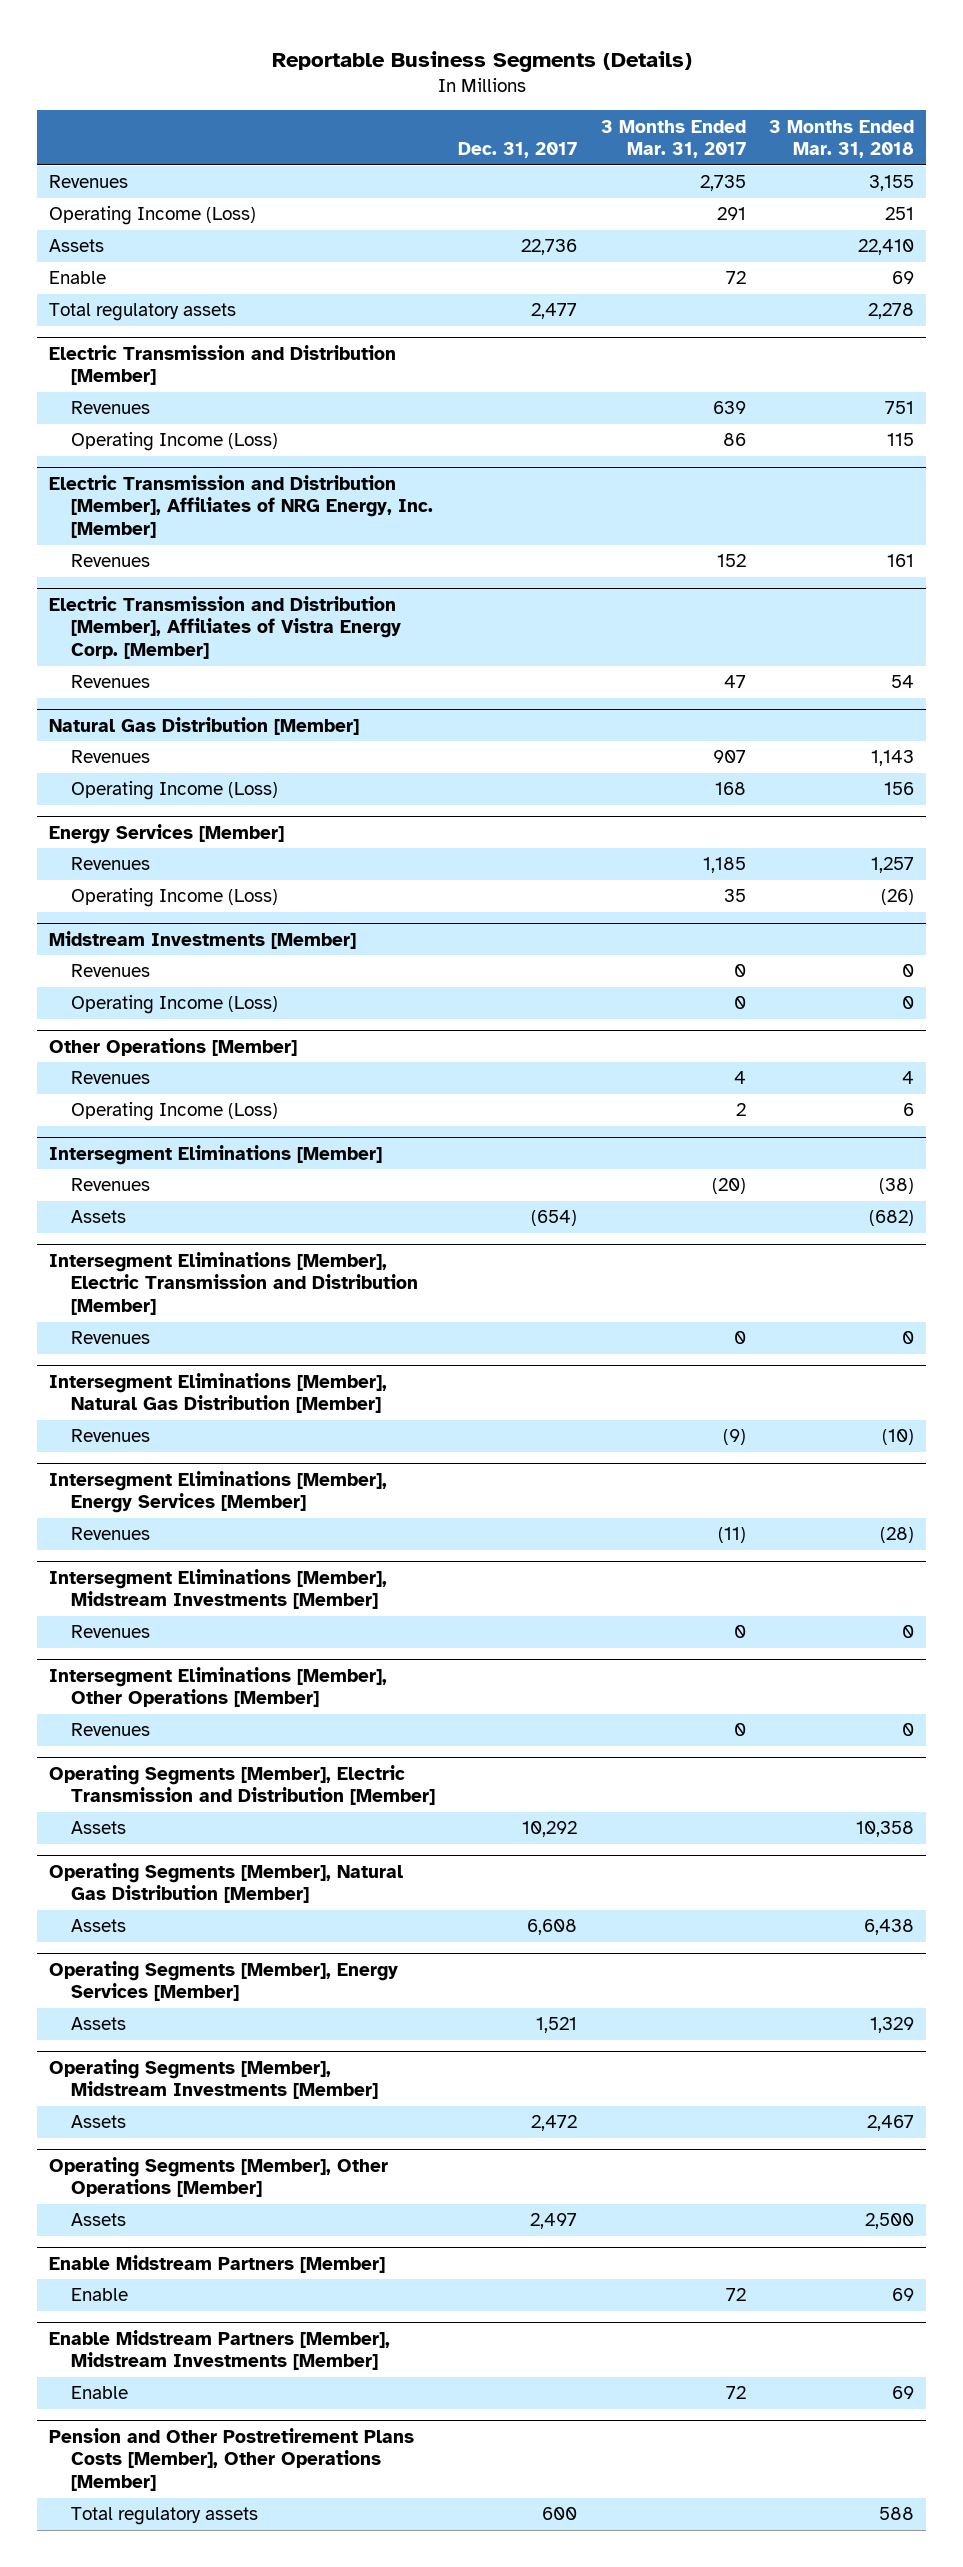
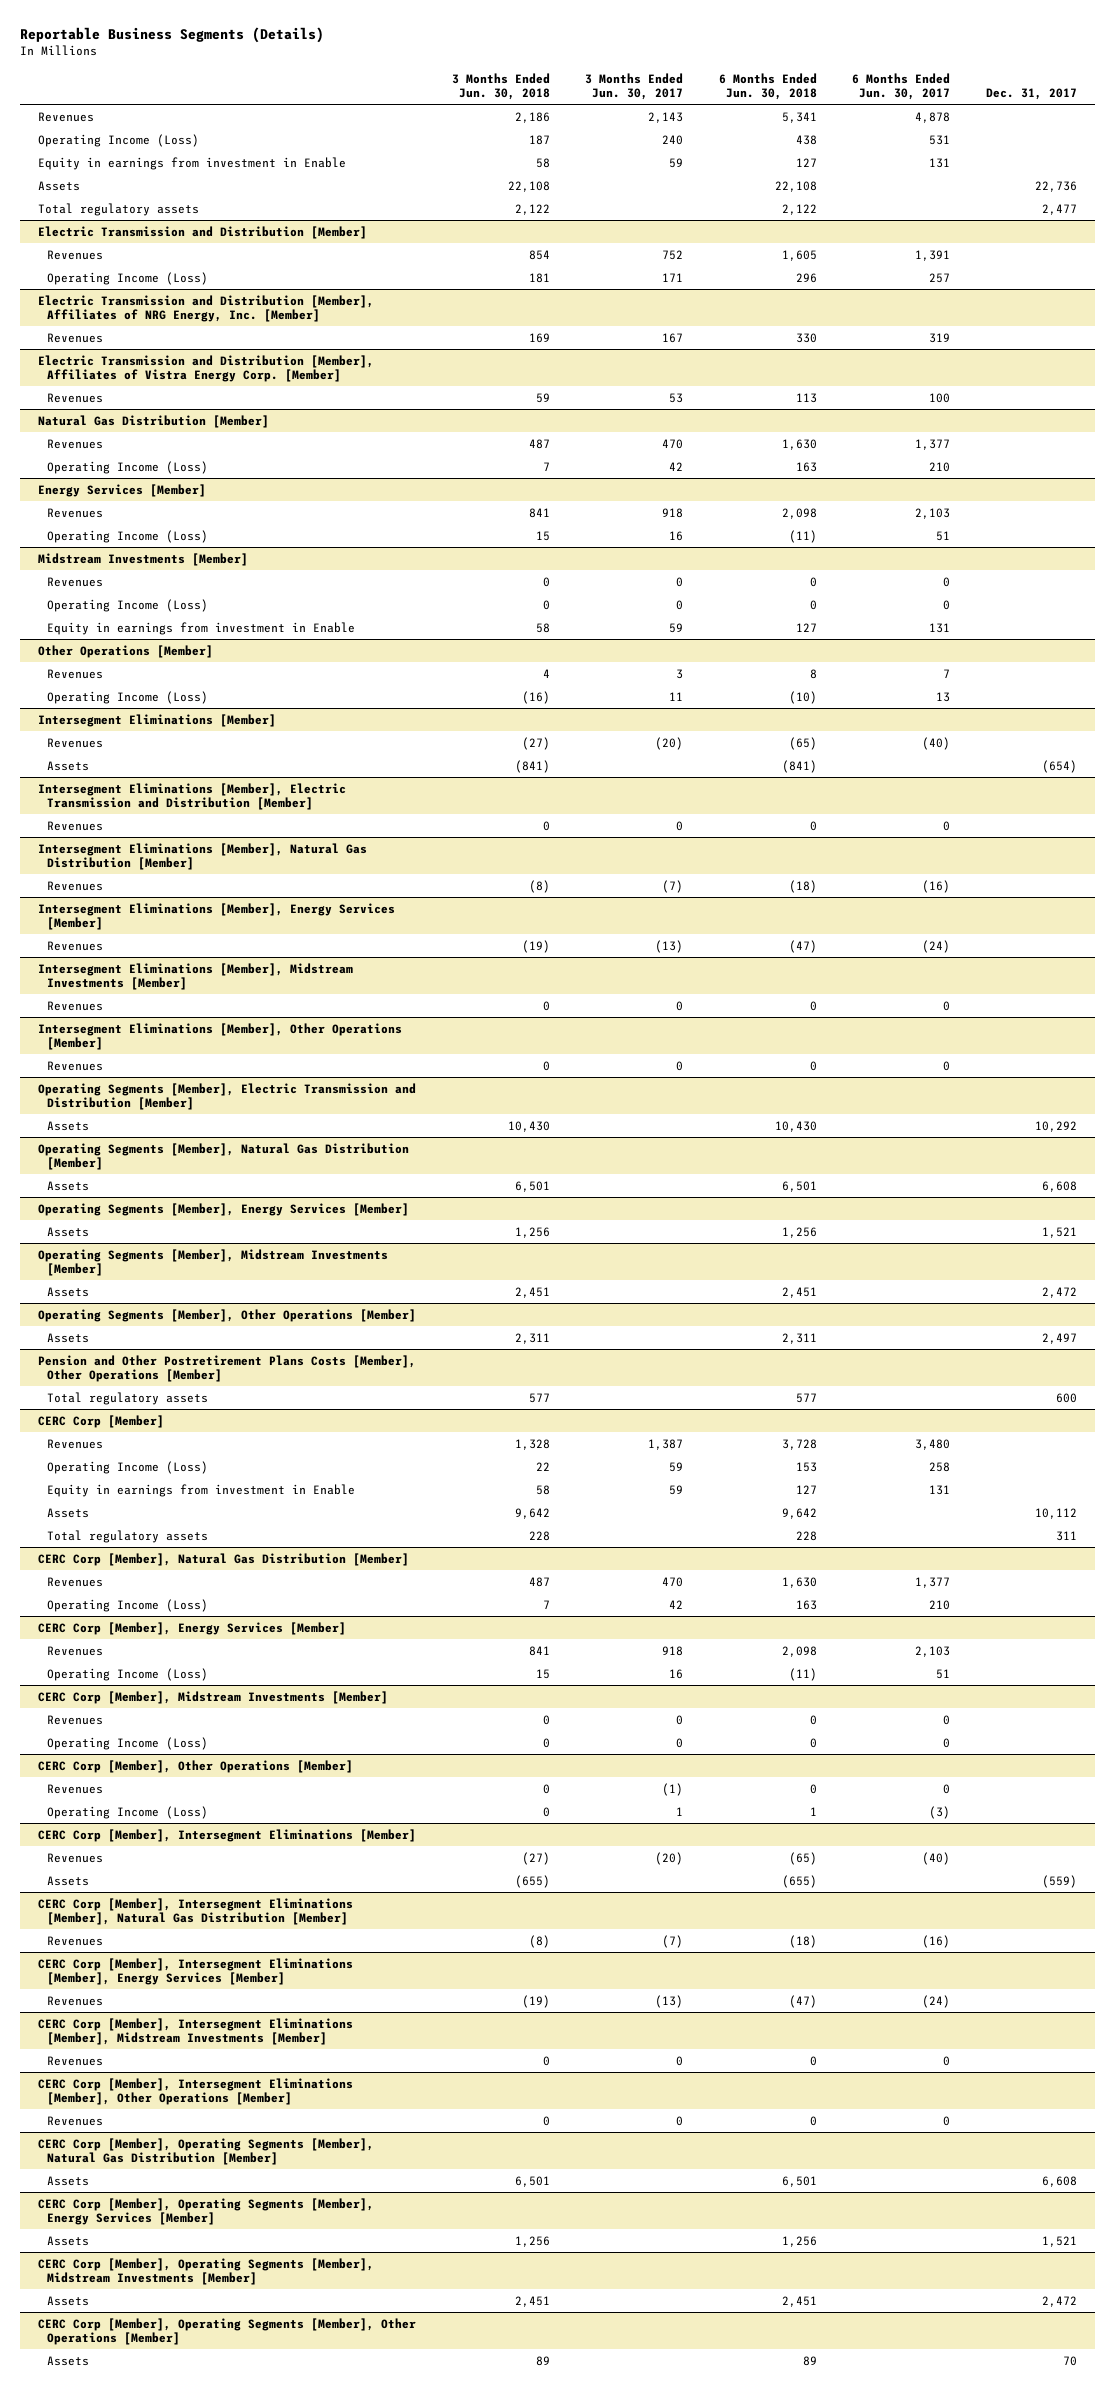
[600,119,746,159] 3 Months Ended Mar. 31, 2017 -> none
[769,119,915,159] 3 Months Ended Mar. 31, 2018 -> none
none -> [451,72,550,101] 3 Months Ended Jun. 30, 2018
none -> [585,72,684,101] 3 Months Ended Jun. 30, 2017
none -> [718,72,817,101] 6 Months Ended Jun. 30, 2018
none -> [852,72,951,101] 6 Months Ended Jun. 30, 2017
none -> [37,156,346,170] Equity in earnings from investment in Enable
[49,271,107,285] Enable -> none
none -> [46,621,355,635] Equity in earnings from investment in Enable
[49,2254,386,2273] Enable Midstream Partners [Member] -> none
[70,2288,128,2302] Enable -> none
[49,2329,391,2371] Enable Midstream Partners [Member], Midstream Investments [Member] -> none
[70,2386,128,2400] Enable -> none
none -> [37,1414,164,1428] CERC Corp [Member]
none -> [46,1438,103,1449] Revenues
none -> [46,1460,208,1474] Operating Income (Loss)
none -> [46,1483,355,1497] Equity in earnings from investment in Enable
none -> [46,1507,89,1518] Assets
none -> [46,1529,208,1543] Total regulatory assets
none -> [37,1552,409,1566] CERC Corp [Member], Natural Gas Distribution [Member]
none -> [46,1576,103,1587] Revenues
none -> [46,1598,208,1612] Operating Income (Loss)
none -> [37,1621,346,1635] CERC Corp [Member], Energy Services [Member]
none -> [46,1645,103,1656] Revenues
none -> [46,1667,208,1681] Operating Income (Loss)
none -> [37,1690,388,1704] CERC Corp [Member], Midstream Investments [Member]
none -> [46,1714,103,1725] Revenues
none -> [46,1736,208,1750] Operating Income (Loss)
none -> [37,1759,353,1773] CERC Corp [Member], Other Operations [Member]
none -> [46,1783,103,1794] Revenues
none -> [46,1805,208,1819] Operating Income (Loss)
none -> [37,1828,416,1842] CERC Corp [Member], Intersegment Eliminations [Member]
none -> [46,1852,103,1863] Revenues
none -> [46,1875,89,1886] Assets
none -> [37,1897,353,1925] CERC Corp [Member], Intersegment Eliminations [Member], Natural Gas Distribution [Member]
none -> [46,1935,103,1946] Revenues
none -> [37,1957,353,1985] CERC Corp [Member], Intersegment Eliminations [Member], Energy Services [Member]
none -> [46,1995,103,2006] Revenues
none -> [37,2017,353,2045] CERC Corp [Member], Intersegment Eliminations [Member], Midstream Investments [Member]
none -> [46,2055,103,2066] Revenues
none -> [37,2077,353,2105] CERC Corp [Member], Intersegment Eliminations [Member], Other Operations [Member]
none -> [46,2115,103,2126] Revenues
none -> [37,2137,374,2165] CERC Corp [Member], Operating Segments [Member], Natural Gas Distribution [Member]
none -> [46,2175,89,2186] Assets
none -> [37,2197,374,2225] CERC Corp [Member], Operating Segments [Member], Energy Services [Member]
none -> [46,2235,89,2246] Assets
none -> [37,2257,374,2285] CERC Corp [Member], Operating Segments [Member], Midstream Investments [Member]
none -> [46,2295,89,2306] Assets
none -> [37,2317,416,2345] CERC Corp [Member], Operating Segments [Member], Other Operations [Member]
none -> [46,2355,89,2366] Assets

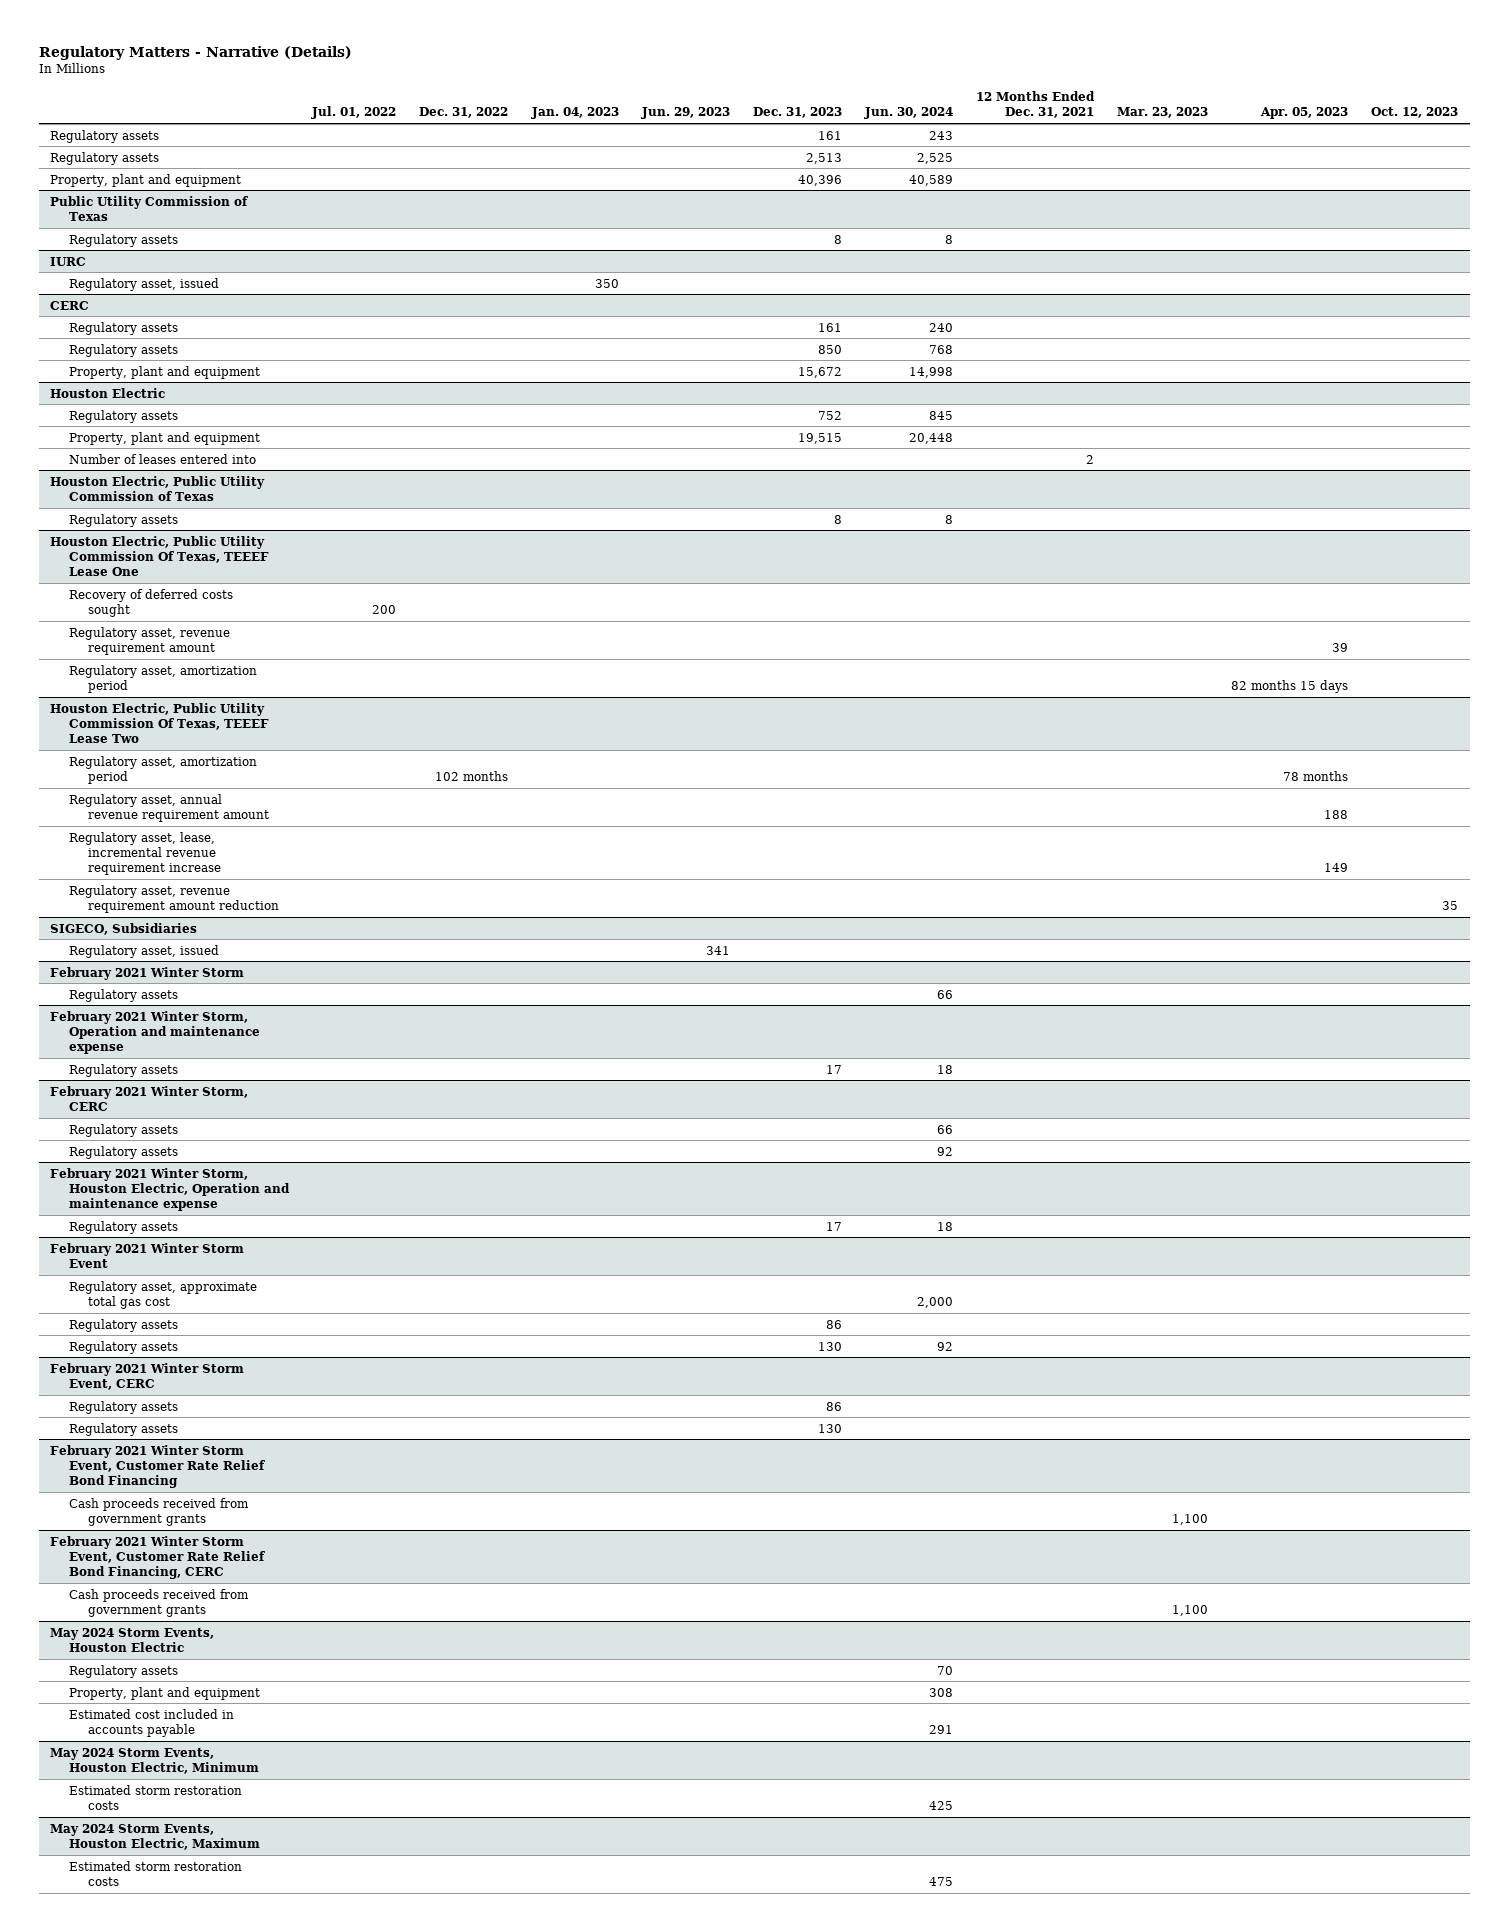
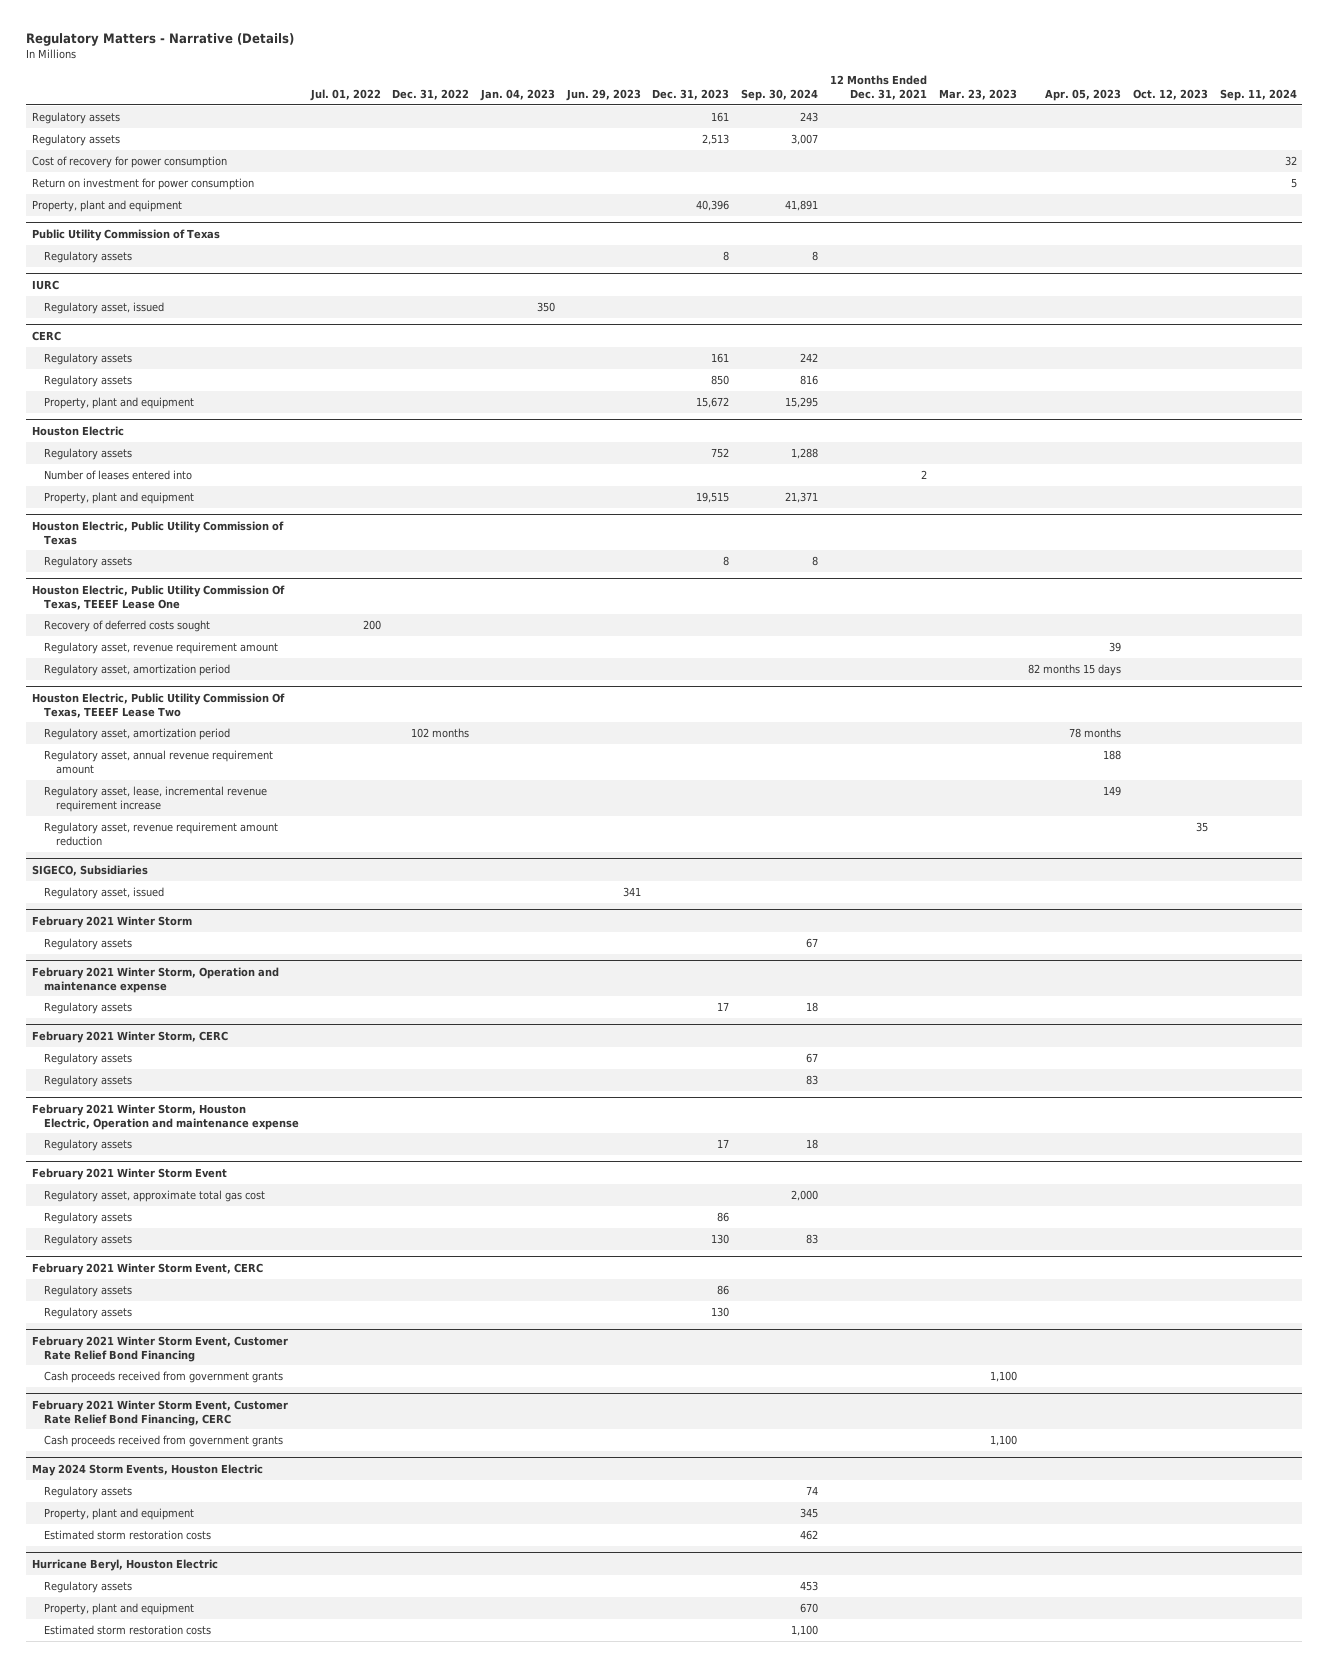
[863,107,953,120] Jun. 30, 2024 -> none
none -> [741,88,819,101] Sep. 30, 2024
none -> [1219,88,1297,101] Sep. 11, 2024
none -> [31,155,227,168] Cost of recovery for power consumption
none -> [31,177,254,190] Return on investment for power consumption
[69,431,261,445] Property, plant and equipment -> [43,491,194,504] Property, plant and equipment
[69,1708,235,1737] Estimated cost included in accounts payable -> none
[50,1747,260,1774] May 2024 Storm Events, Houston Electric, Minimum -> none
[69,1784,243,1810] Estimated storm restoration costs -> none
[50,1823,261,1850] May 2024 Storm Events, Houston Electric, Maximum -> none
[69,1860,243,1886] Estimated storm restoration costs -> none
none -> [43,1529,211,1540] Estimated storm restoration costs
none -> [31,1558,218,1571] Hurricane Beryl, Houston Electric
none -> [43,1580,132,1593] Regulatory assets
none -> [43,1602,194,1615] Property, plant and equipment
none -> [43,1624,211,1635] Estimated storm restoration costs

